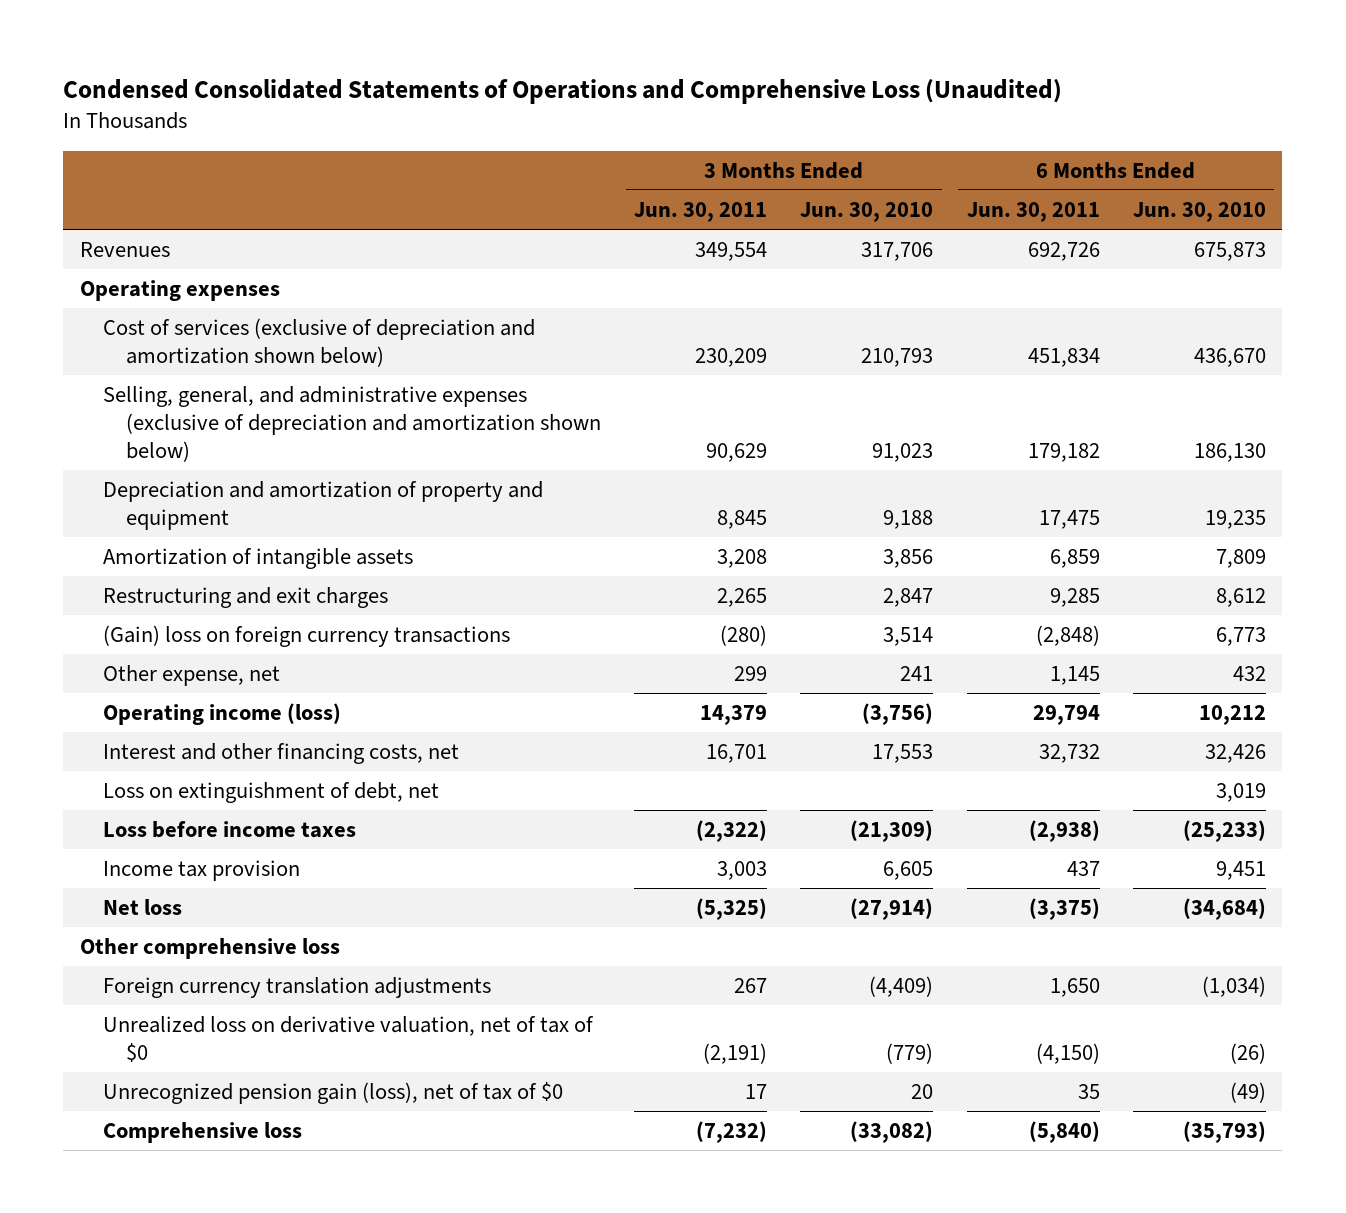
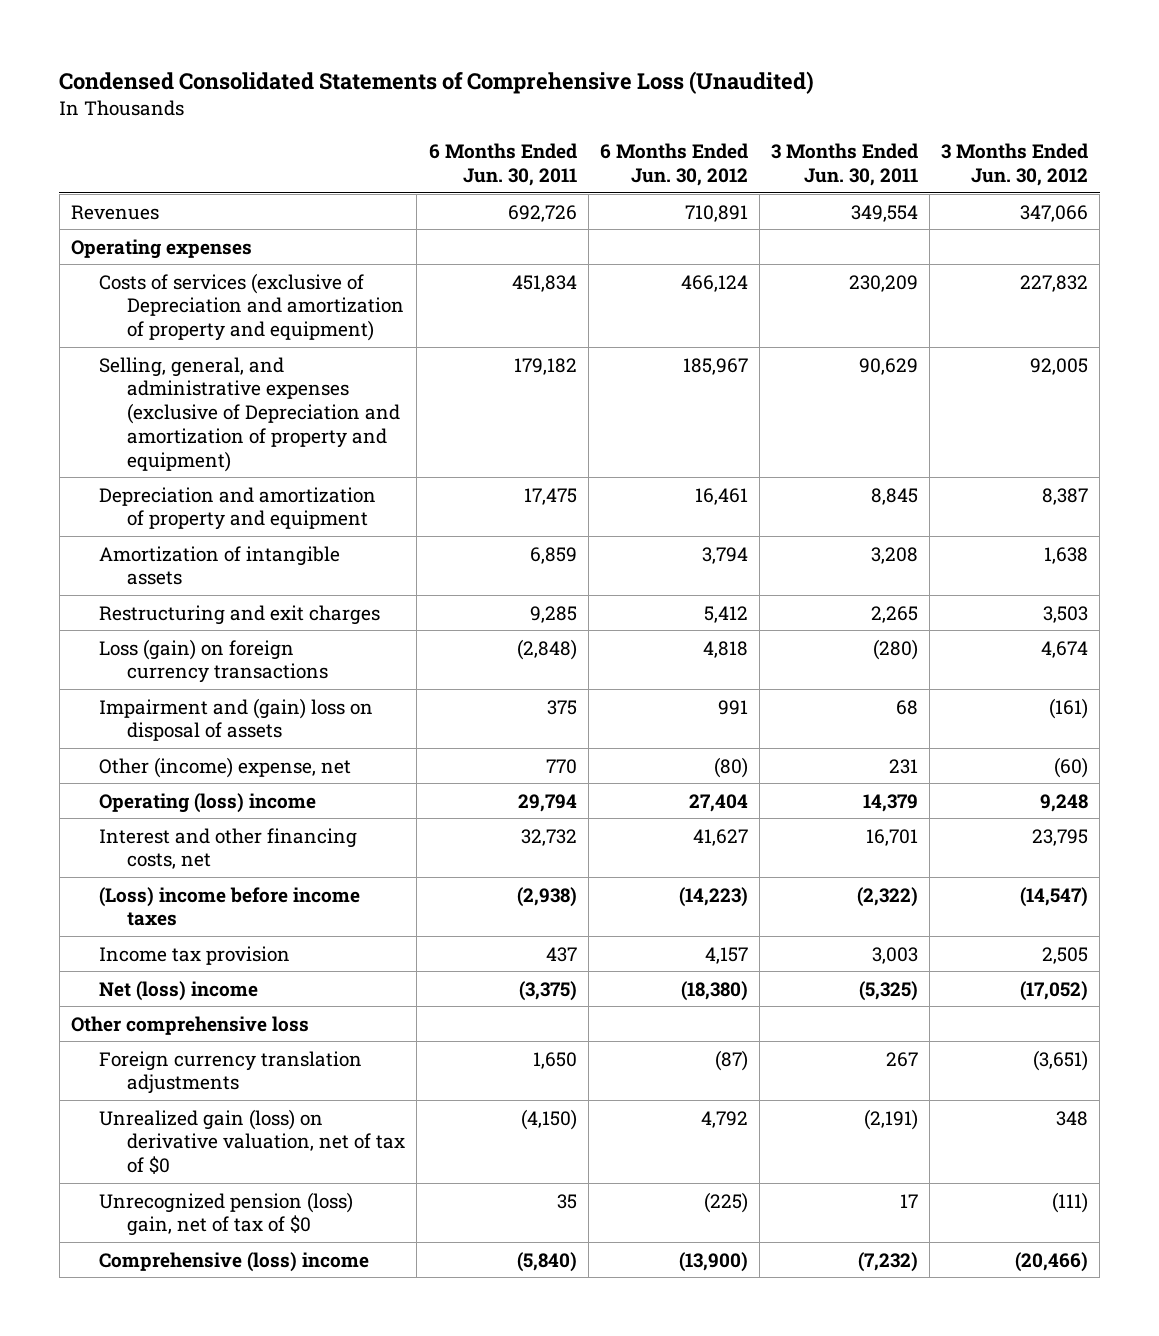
[63,79,1063,105] Condensed Consolidated Statements of Operations and Comprehensive Loss (Unaudited) -> [59,70,815,94] Condensed Consolidated Statements of Comprehensive Loss (Unaudited)
[800,201,934,222] Jun. 30, 2010 -> none
[1132,201,1266,222] Jun. 30, 2010 -> none
none -> [599,143,748,186] 6 Months Ended Jun. 30, 2012
none -> [941,143,1089,186] 3 Months Ended Jun. 30, 2012
[103,318,536,367] Cost of services (exclusive of depreciation and amortization shown below) -> [99,272,405,342] Costs of services (exclusive of Depreciation and amortization of property and equipment)
[103,386,602,462] Selling, general, and administrative expenses (exclusive of depreciation and amortization shown below) -> [99,356,401,472] Selling, general, and administrative expenses (exclusive of Depreciation and amortization of property and equipment)
[103,625,511,648] (Gain) loss on foreign currency transactions -> [99,638,329,684] Loss (gain) on foreign currency transactions
none -> [99,697,374,742] Impairment and (gain) loss on disposal of assets
[103,665,281,687] Other expense, net -> [99,756,352,778] Other (income) expense, net
[734,666,768,682] 299 -> [888,758,918,774] 231
[1049,666,1100,686] 1,145 -> [545,758,577,774] 770
[103,703,342,726] Operating income (loss) -> [99,792,317,813] Operating (loss) income
[103,782,440,804] Loss on extinguishment of debt, net -> none
[103,821,357,839] Loss before income taxes -> [99,886,361,927] (Loss) income before income taxes
[103,899,183,916] Net loss -> [99,980,259,1001] Net (loss) income
[103,1016,595,1062] Unrealized loss on derivative valuation, net of tax of $0 -> [99,1108,406,1175] Unrealized gain (loss) on derivative valuation, net of tax of $0
[103,1082,564,1105] Unrecognized pension gain (loss), net of tax of $0 -> [99,1191,354,1237] Unrecognized pension (loss) gain, net of tax of $0
[103,1122,303,1144] Comprehensive loss -> [99,1251,370,1272] Comprehensive (loss) income

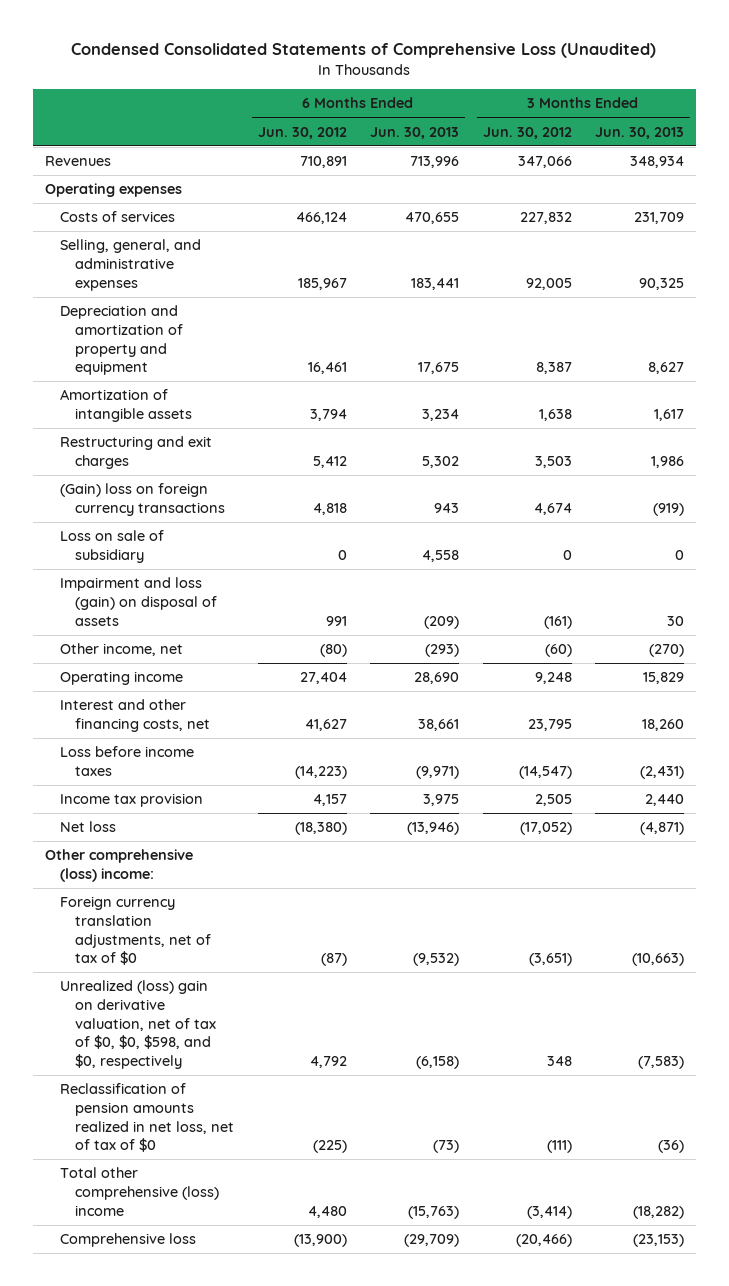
[428,143,577,186] 6 Months Ended Jun. 30, 2011 -> none
[770,143,918,186] 3 Months Ended Jun. 30, 2011 -> none
none -> [370,126,460,139] Jun. 30, 2013
none -> [595,126,685,139] Jun. 30, 2013
[99,272,405,342] Costs of services (exclusive of Depreciation and amortization of property and equipment) -> [60,211,176,223] Costs of services
[99,356,401,472] Selling, general, and administrative expenses (exclusive of Depreciation and amortization of property and equipment) -> [60,239,202,291] Selling, general, and administrative expenses
[99,638,329,684] Loss (gain) on foreign currency transactions -> [60,483,226,516] (Gain) loss on foreign currency transactions
none -> [60,530,165,563] Loss on sale of subsidiary
[99,697,374,742] Impairment and (gain) loss on disposal of assets -> [60,577,218,626] Impairment and loss (gain) on disposal of assets
[99,756,352,778] Other (income) expense, net -> [60,643,184,657] Other income, net
[99,792,317,813] Operating (loss) income -> [60,671,184,686] Operating income
[99,886,361,927] (Loss) income before income taxes -> [60,746,195,776] Loss before income taxes
[99,980,259,1001] Net (loss) income -> [60,821,117,833] Net loss
[70,1015,309,1035] Other comprehensive loss -> [44,849,193,882] Other comprehensive (loss) income:
[99,1050,363,1095] Foreign currency translation adjustments -> [60,896,212,966] Foreign currency translation adjustments, net of tax of $0
[99,1108,406,1175] Unrealized gain (loss) on derivative valuation, net of tax of $0 -> [60,980,217,1069] Unrealized (loss) gain on derivative valuation, net of tax of $0, $0, $598, and $0, respectively
[99,1191,354,1237] Unrecognized pension (loss) gain, net of tax of $0 -> [60,1083,235,1153] Reclassification of pension amounts realized in net loss, net of tax of $0
none -> [60,1167,220,1216] Total other comprehensive (loss) income
[99,1251,370,1272] Comprehensive (loss) income -> [60,1233,197,1248] Comprehensive loss

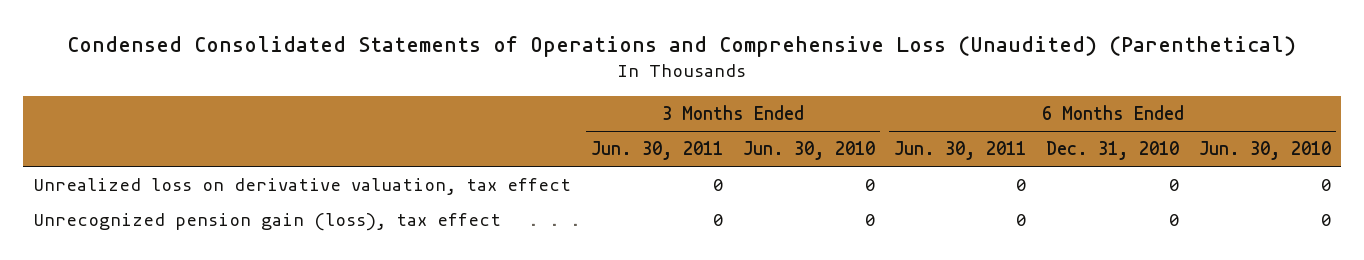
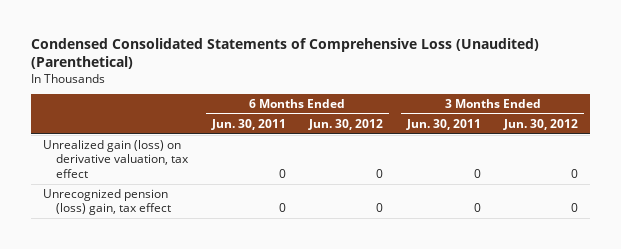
[66,36,1296,58] Condensed Consolidated Statements of Operations and Comprehensive Loss (Unaudited) (Parenthetical) -> [31,37,540,69] Condensed Consolidated Statements of Comprehensive Loss (Unaudited) (Parenthetical)
[742,141,875,161] Jun. 30, 2010 -> none
[1046,141,1180,161] Dec. 31, 2010 -> none
[1198,141,1331,161] Jun. 30, 2010 -> none
none -> [308,118,384,130] Jun. 30, 2012
none -> [503,118,579,130] Jun. 30, 2012
[33,178,572,196] Unrealized loss on derivative valuation, tax effect -> [42,139,190,178] Unrealized gain (loss) on derivative valuation, tax effect
[33,213,502,232] Unrecognized pension gain (loss), tax effect -> [42,188,172,216] Unrecognized pension (loss) gain, tax effect

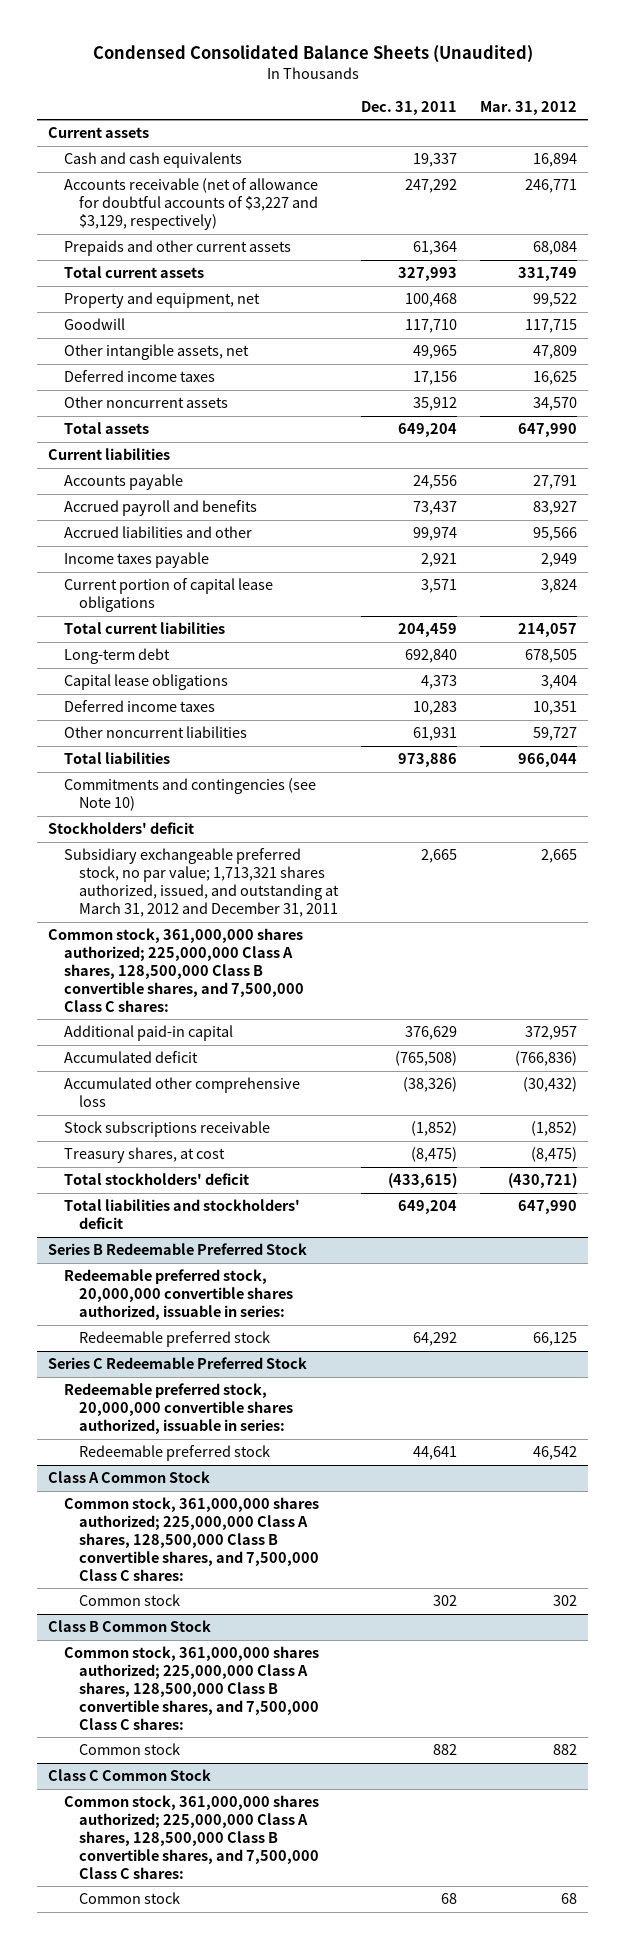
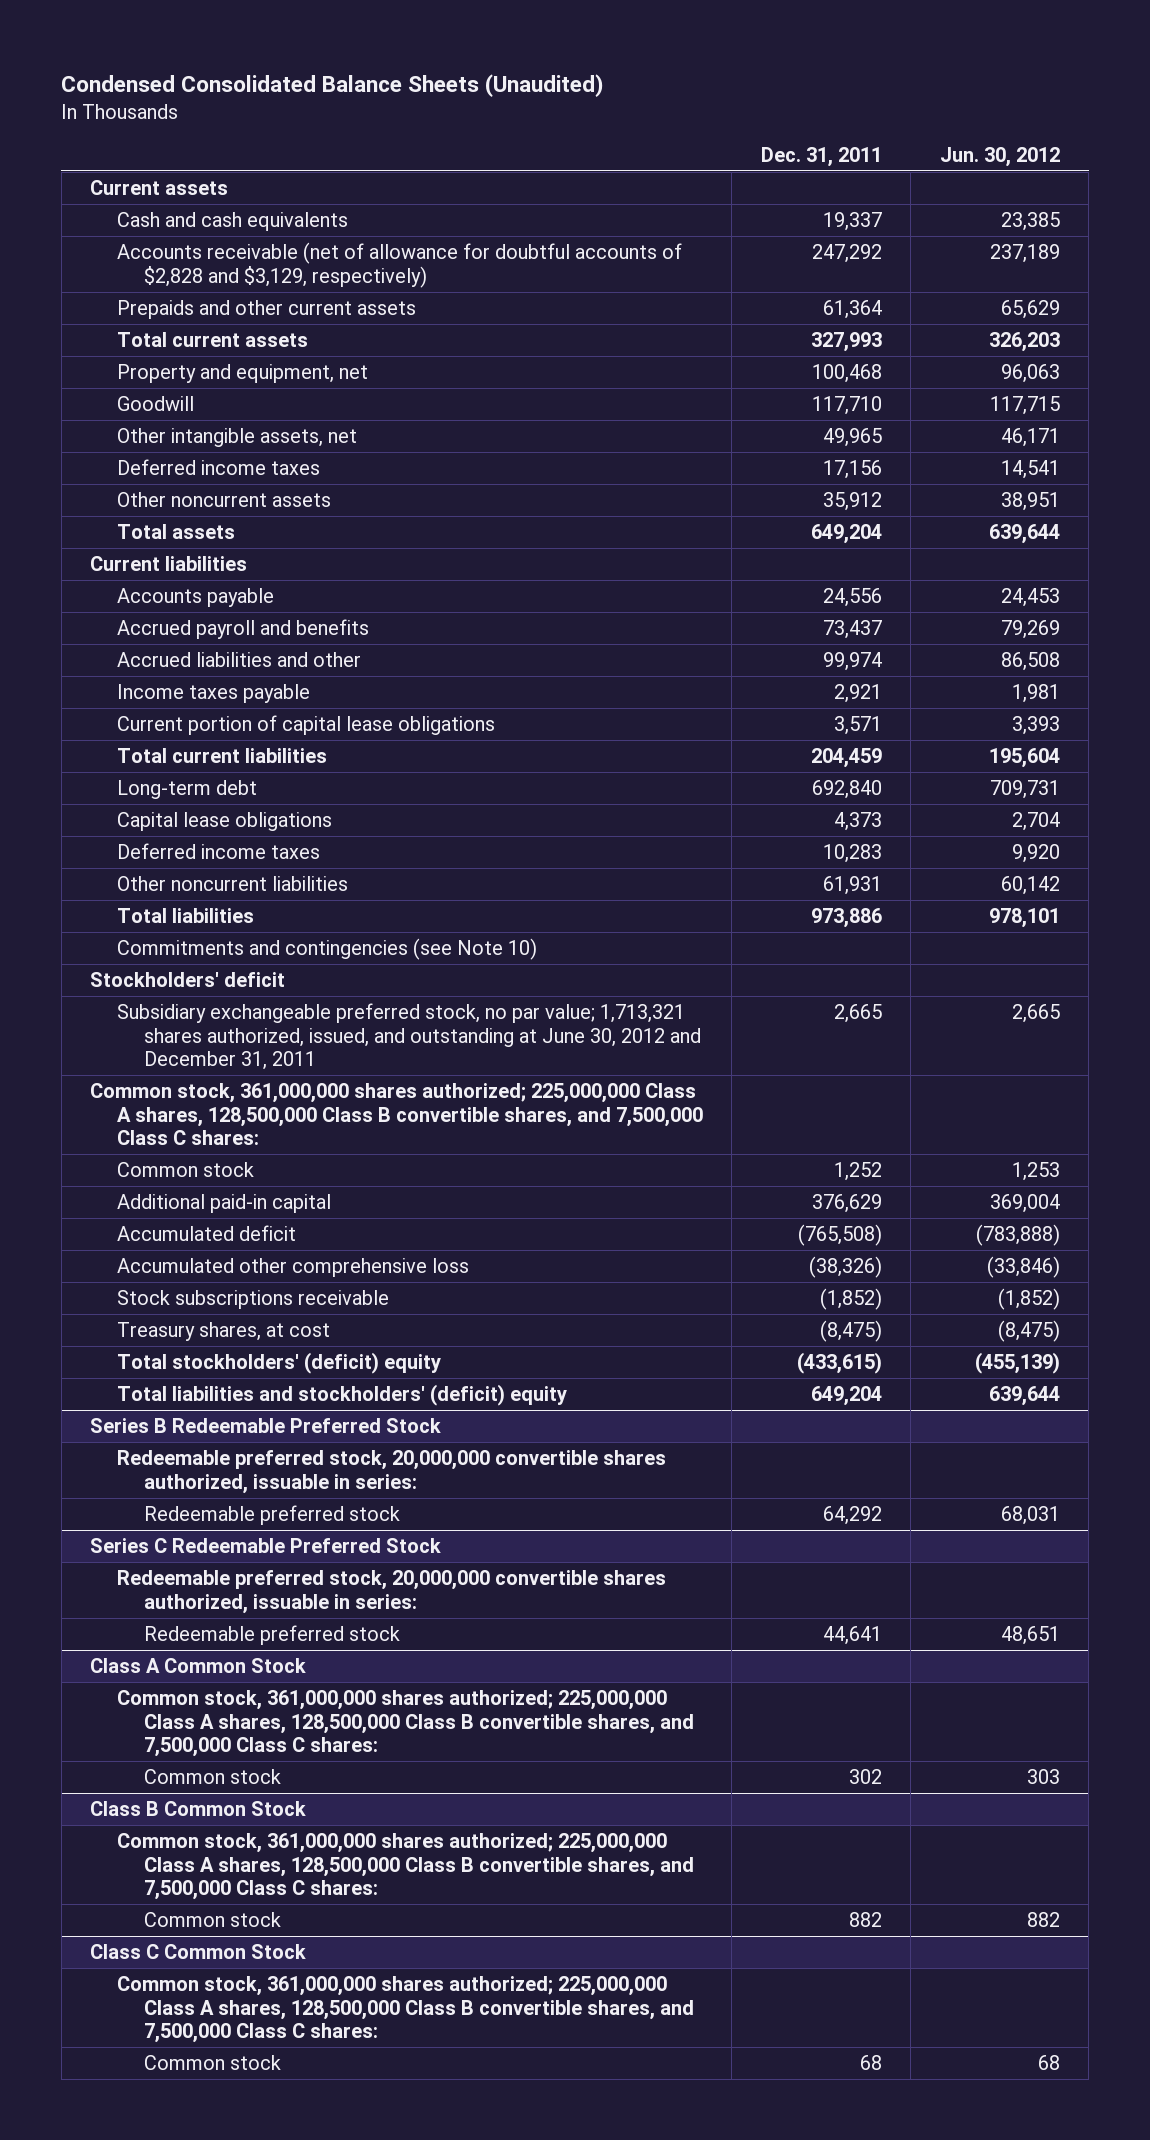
[479,100,577,115] Mar. 31, 2012 -> none
none -> [939,146,1060,167] Jun. 30, 2012
[63,178,319,231] Accounts receivable (net of allowance for doubtful accounts of $3,227 and $3,129, respectively) -> [117,242,683,288] Accounts receivable (net of allowance for doubtful accounts of $2,828 and $3,129, respectively)
[63,848,340,917] Subsidiary exchangeable preferred stock, no par value; 1,713,321 shares authorized, issued, and outstanding at March 31, 2012 and December 31, 2011 -> [117,1003,701,1070] Subsidiary exchangeable preferred stock, no par value; 1,713,321 shares authorized, issued, and outstanding at June 30, 2012 and December 31, 2011
none -> [117,1162,255,1178] Common stock
[63,1173,249,1186] Total stockholders' deficit -> [117,1352,442,1375] Total stockholders' (deficit) equity
[63,1199,300,1230] Total liabilities and stockholders' deficit -> [117,1384,568,1407] Total liabilities and stockholders' (deficit) equity

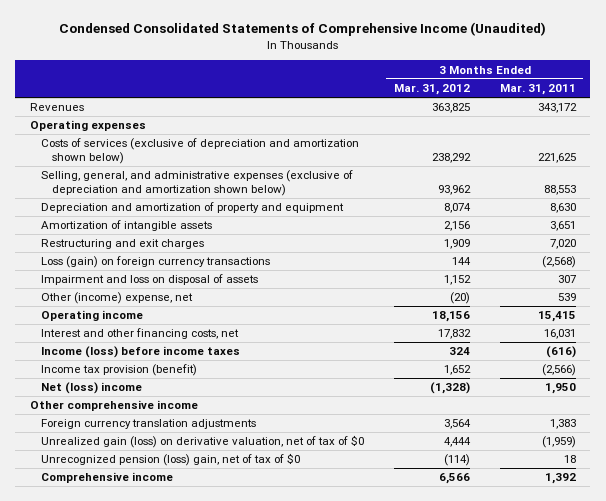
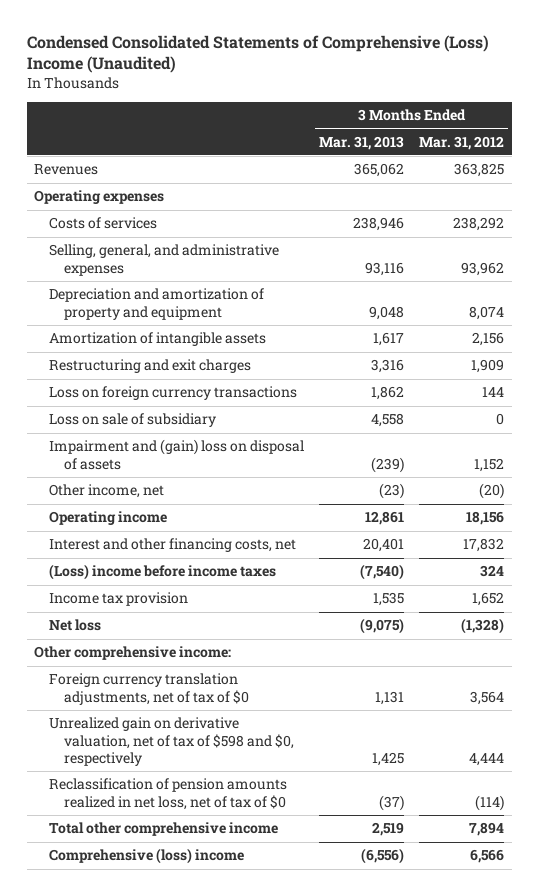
[58,22,546,37] Condensed Consolidated Statements of Comprehensive Income (Unaudited) -> [26,34,489,74] Condensed Consolidated Statements of Comprehensive (Loss) Income (Unaudited)
[499,84,576,96] Mar. 31, 2011 -> none
none -> [319,135,405,150] Mar. 31, 2013
[41,138,360,164] Costs of services (exclusive of depreciation and amortization shown below) -> [48,217,157,230] Costs of services
[41,170,354,196] Selling, general, and administrative expenses (exclusive of depreciation and amortization shown below) -> [48,244,279,276] Selling, general, and administrative expenses
[41,256,271,269] Loss (gain) on foreign currency transactions -> [48,386,297,401] Loss on foreign currency transactions
none -> [48,413,216,428] Loss on sale of subsidiary
[41,274,259,286] Impairment and loss on disposal of assets -> [48,439,304,470] Impairment and (gain) loss on disposal of assets
[41,292,194,305] Other (income) expense, net -> [48,484,164,499] Other income, net
[41,346,241,359] Income (loss) before income taxes -> [48,564,276,581] (Loss) income before income taxes
[41,364,198,377] Income tax provision (benefit) -> [48,592,188,607] Income tax provision
[41,382,143,395] Net (loss) income -> [48,619,101,632] Net loss
[30,400,199,412] Other comprehensive income -> [34,646,232,661] Other comprehensive income:
[41,419,257,430] Foreign currency translation adjustments -> [48,673,249,705] Foreign currency translation adjustments, net of tax of $0
[41,435,365,449] Unrealized gain (loss) on derivative valuation, net of tax of $0 -> [48,717,294,766] Unrealized gain on derivative valuation, net of tax of $598 and $0, respectively
[41,453,301,467] Unrecognized pension (loss) gain, net of tax of $0 -> [48,778,287,810] Reclassification of pension amounts realized in net loss, net of tax of $0
none -> [48,822,278,837] Total other comprehensive income
[41,472,174,484] Comprehensive income -> [48,848,244,865] Comprehensive (loss) income

